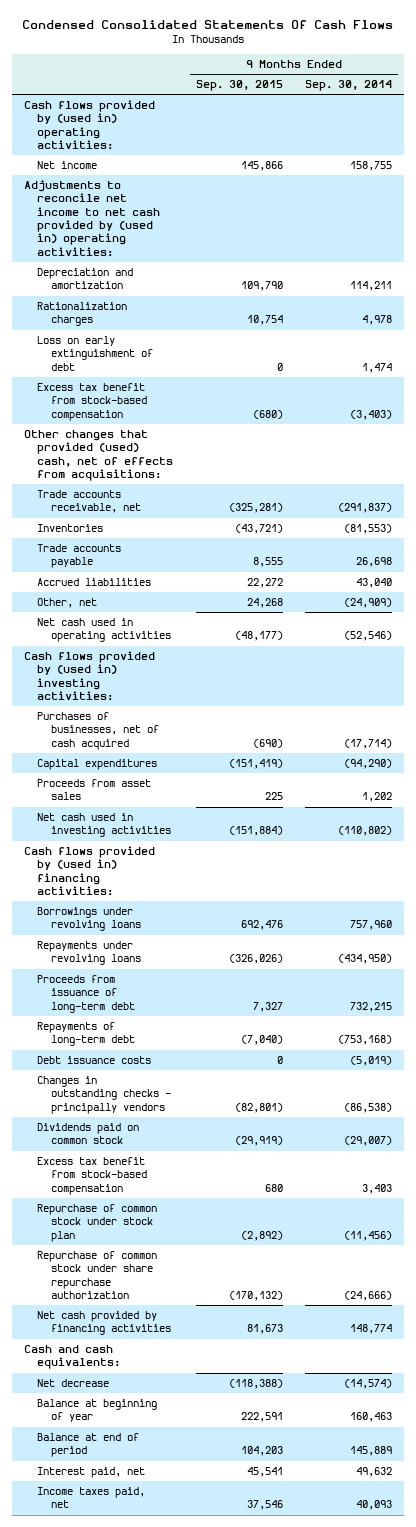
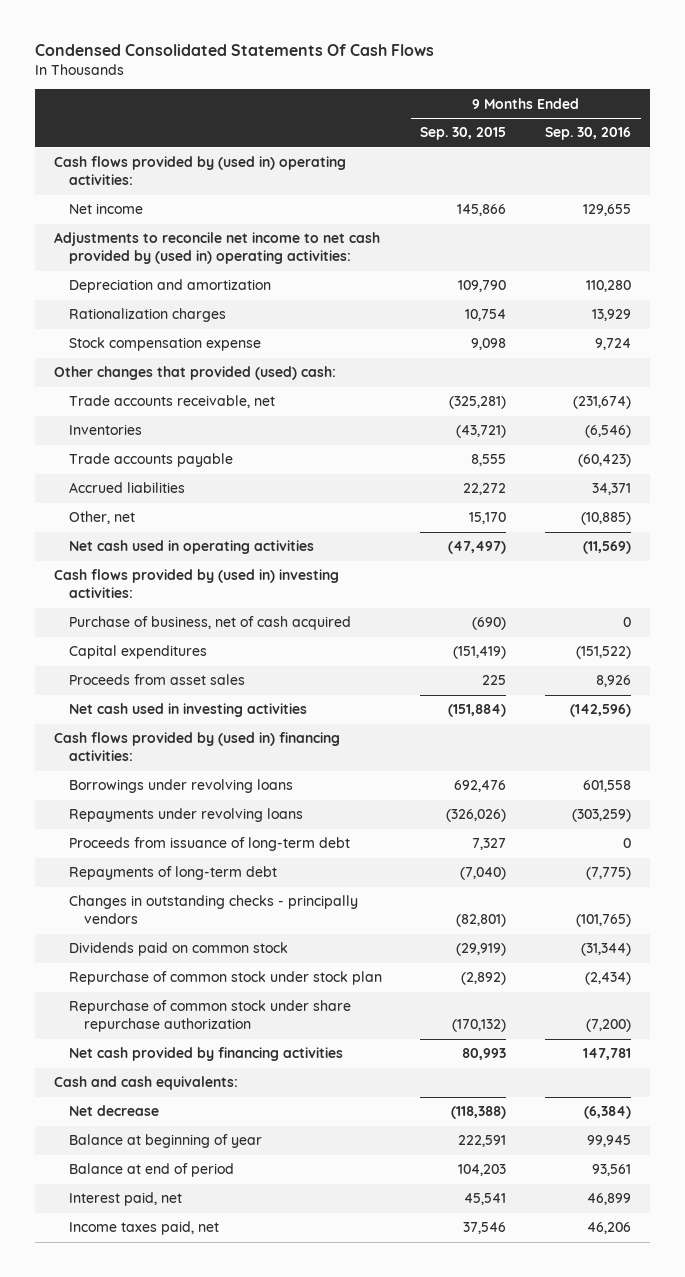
[305,80,393,92] Sep. 30, 2014 -> none
none -> [544,127,631,141] Sep. 30, 2016
[37,336,153,371] Loss on early extinguishment of debt -> none
[37,383,147,421] Excess tax benefit from stock-based compensation -> none
none -> [68,337,261,352] Stock compensation expense
[23,430,174,482] Other changes that provided (used) cash, net of effects from acquisitions: -> [54,366,337,381] Other changes that provided (used) cash:
[246,598,283,609] 24,268 -> [469,512,507,525] 15,170
[234,631,283,642] (48,177) -> [448,541,507,555] (47,497)
[37,712,159,750] Purchases of businesses, net of cash acquired -> [68,616,351,631] Purchase of business, net of cash acquired
[37,1056,152,1065] Debt issuance costs -> none
[37,1157,147,1195] Excess tax benefit from stock-based compensation -> none
[246,1324,283,1335] 81,673 -> [462,1048,507,1061] 80,993

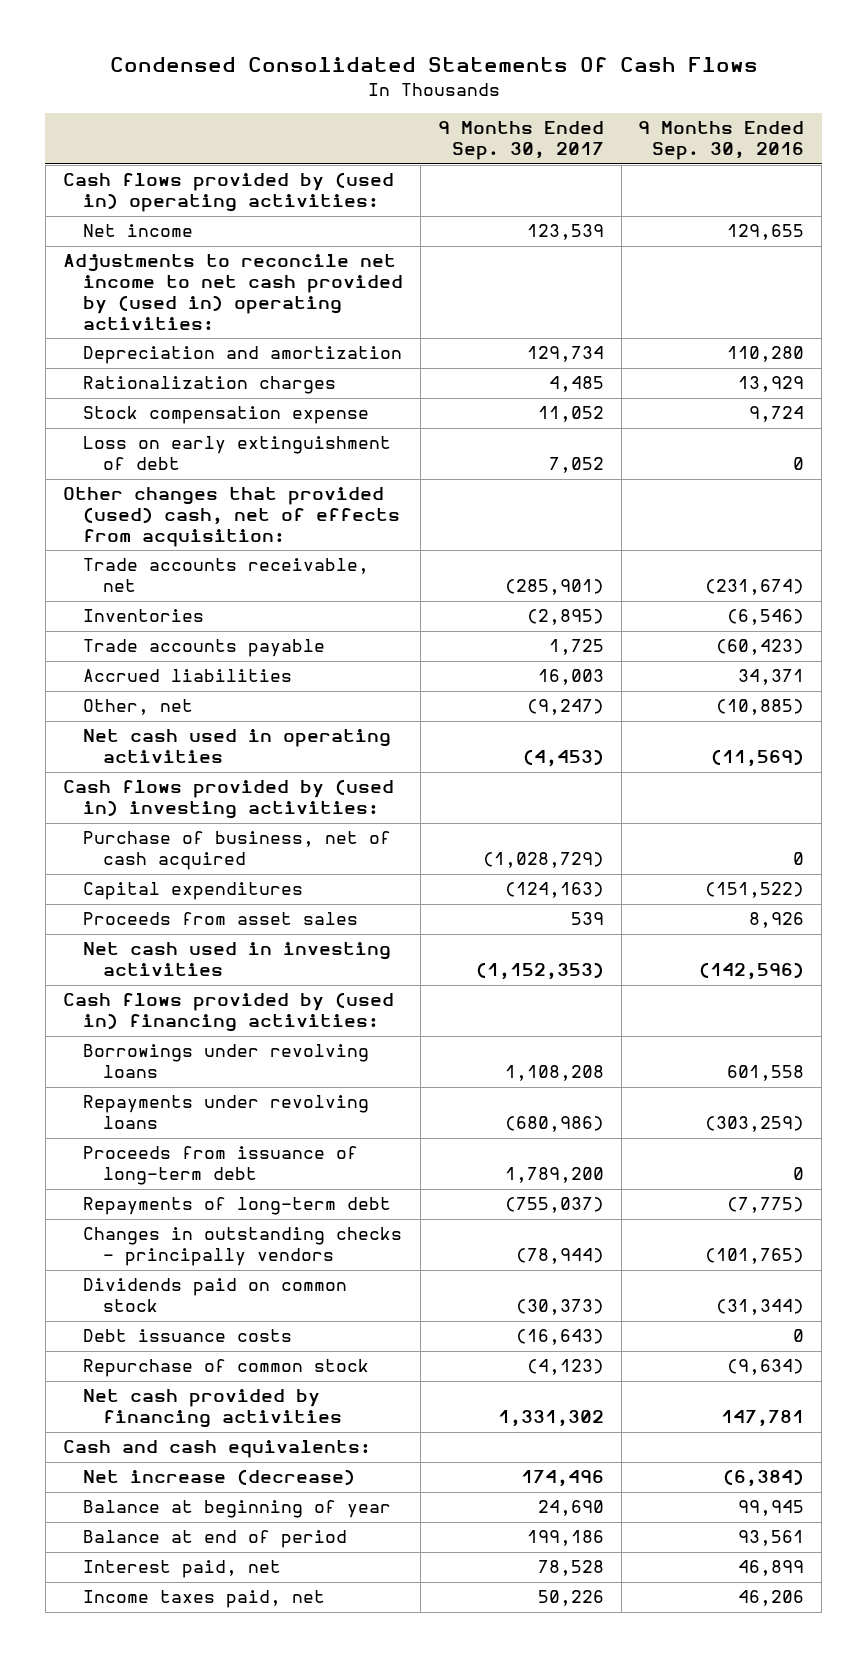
[420,127,507,141] Sep. 30, 2015 -> none
none -> [437,121,604,161] 9 Months Ended Sep. 30, 2017
none -> [82,436,391,471] Loss on early extinguishment of debt
[54,366,337,381] Other changes that provided (used) cash: -> [62,487,400,548] Other changes that provided (used) cash, net of effects from acquisition:
[68,1000,351,1033] Repurchase of common stock under share repurchase authorization -> none
none -> [82,1329,292,1343] Debt issuance costs
[68,971,382,986] Repurchase of common stock under stock plan -> [82,1359,369,1378] Repurchase of common stock
[584,972,631,986] (2,434) -> [727,1359,805,1376] (9,634)
[68,1105,159,1117] Net decrease -> [82,1469,355,1486] Net increase (decrease)

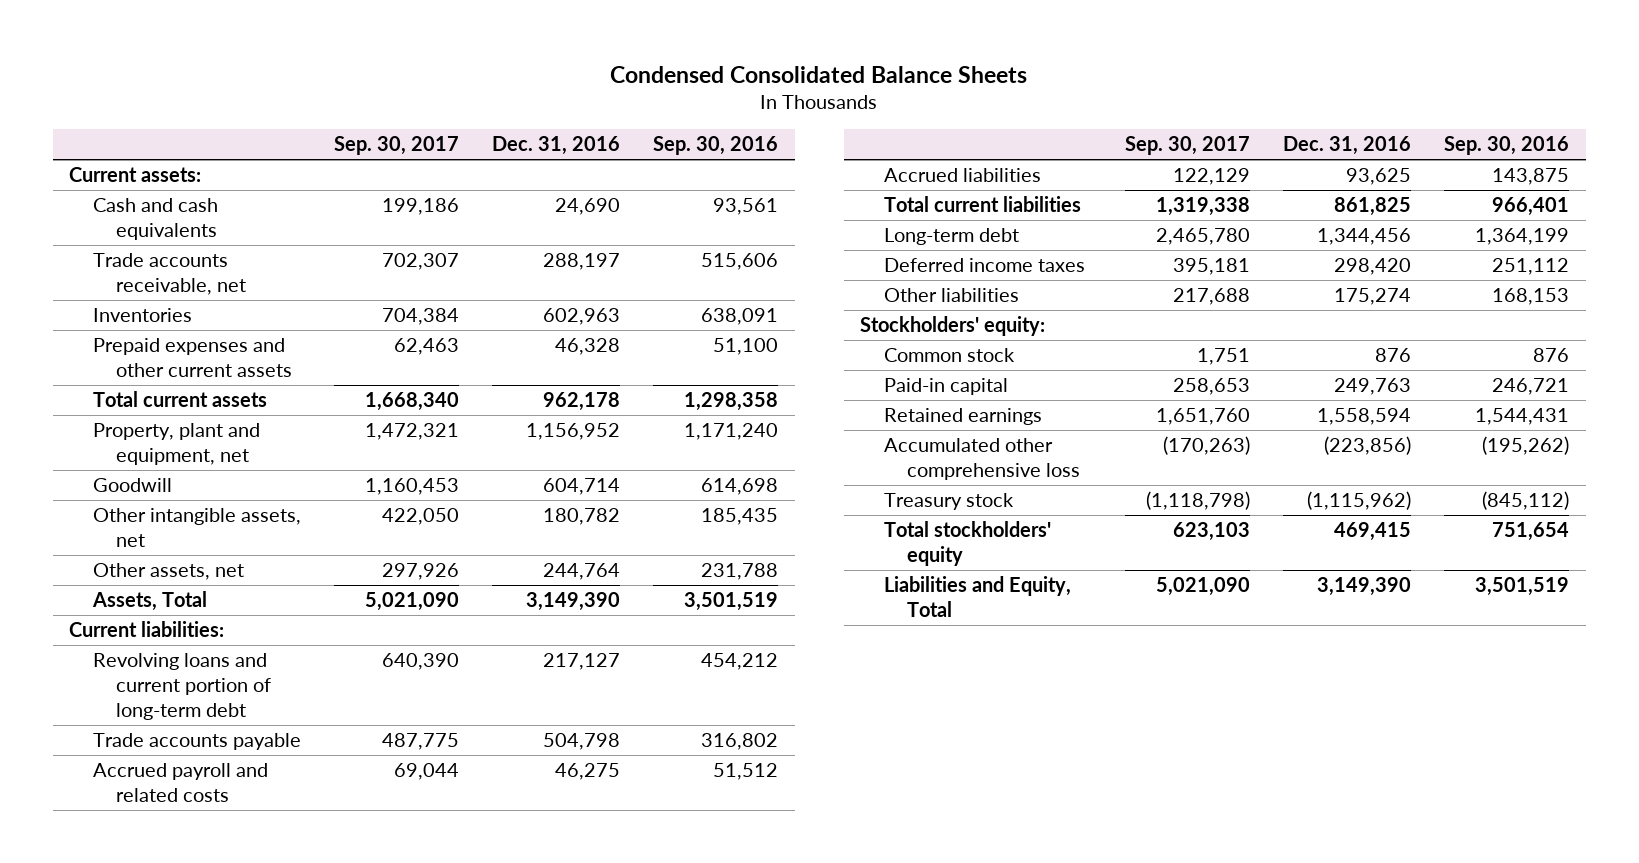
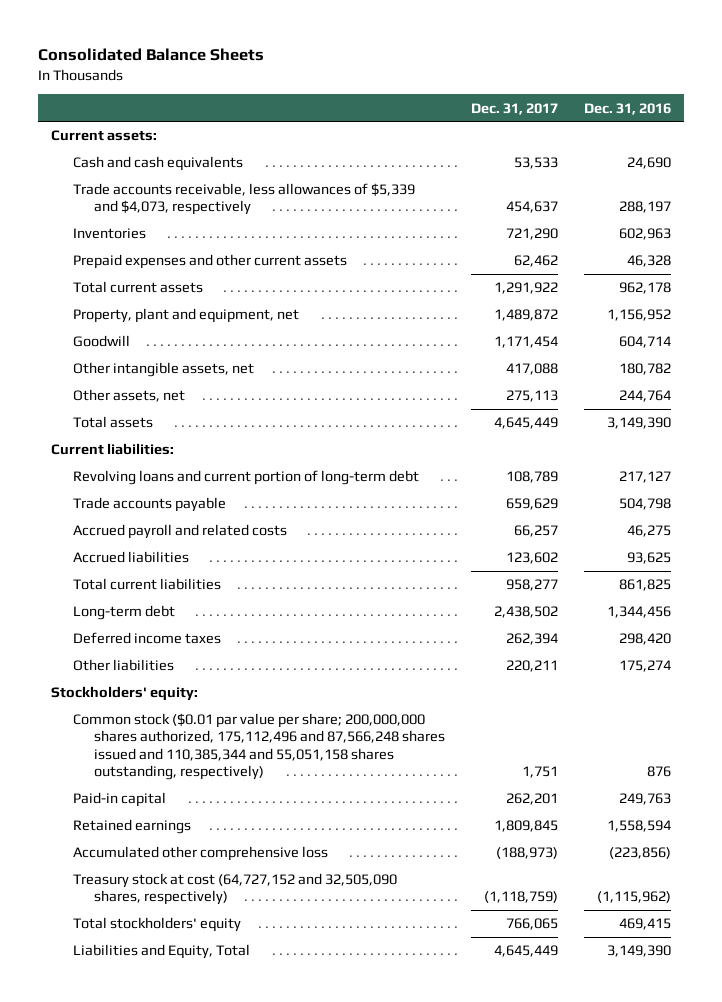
[610,66,1028,84] Condensed Consolidated Balance Sheets -> [37,48,264,62] Consolidated Balance Sheets
[333,136,459,156] Sep. 30, 2017 -> none
[653,136,779,156] Sep. 30, 2016 -> none
none -> [471,102,559,115] Dec. 31, 2017
[92,253,246,296] Trade accounts receivable, net -> [72,183,415,216] Trade accounts receivable, less allowances of $5,339 and $4,073, respectively
[91,591,207,612] Assets, Total -> [72,416,153,429] Total assets
[883,348,1015,363] Common stock -> [72,713,446,781] Common stock ($0.01 par value per share; 200,000,000 shares authorized, 175,112,496 and 87,566,248 shares issued and 110,385,344 and 55,051,158 shares outstanding, respectively)
[883,493,1014,511] Treasury stock -> [72,873,397,906] Treasury stock at cost (64,727,152 and 32,505,090 shares, respectively)

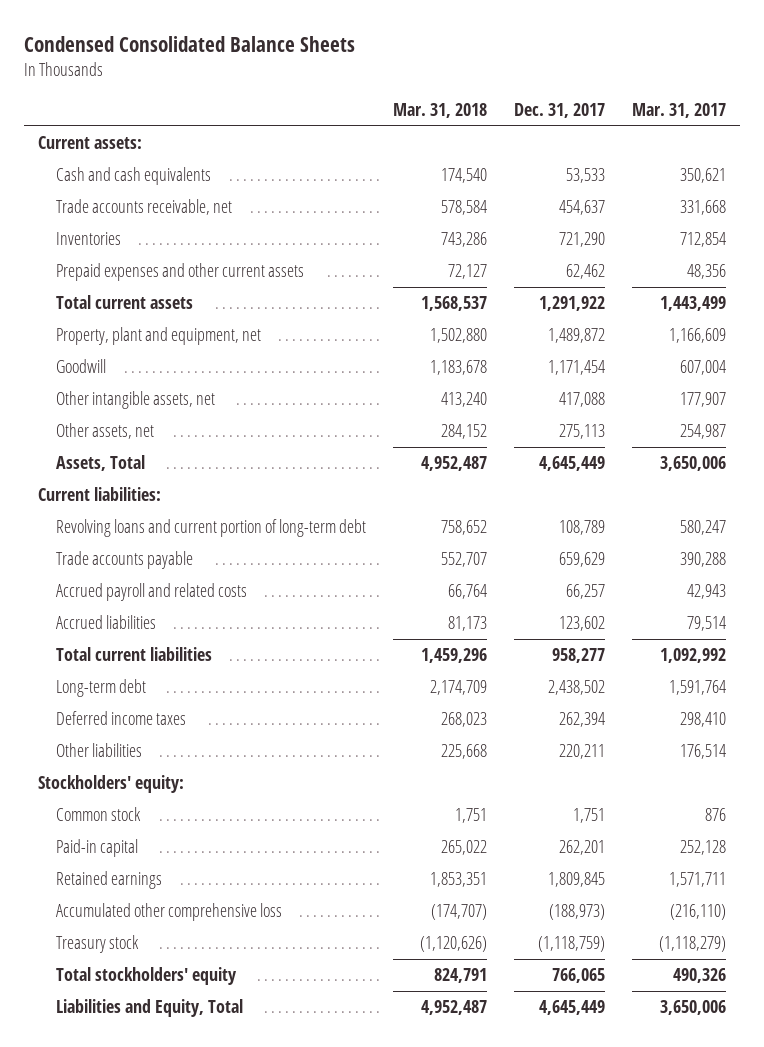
[37,48,264,62] Consolidated Balance Sheets -> [24,35,356,52] Condensed Consolidated Balance Sheets
[584,102,672,115] Dec. 31, 2016 -> none
none -> [393,103,488,119] Mar. 31, 2018
none -> [632,103,727,119] Mar. 31, 2017
[72,183,415,216] Trade accounts receivable, less allowances of $5,339 and $4,073, respectively -> [56,199,233,216] Trade accounts receivable, net
[72,416,153,429] Total assets -> [56,455,146,472] Assets, Total
[72,713,446,781] Common stock ($0.01 par value per share; 200,000,000 shares authorized, 175,112,496 and 87,566,248 shares issued and 110,385,344 and 55,051,158 shares outstanding, respectively) -> [56,807,142,822] Common stock
[72,873,397,906] Treasury stock at cost (64,727,152 and 32,505,090 shares, respectively) -> [56,935,140,954] Treasury stock

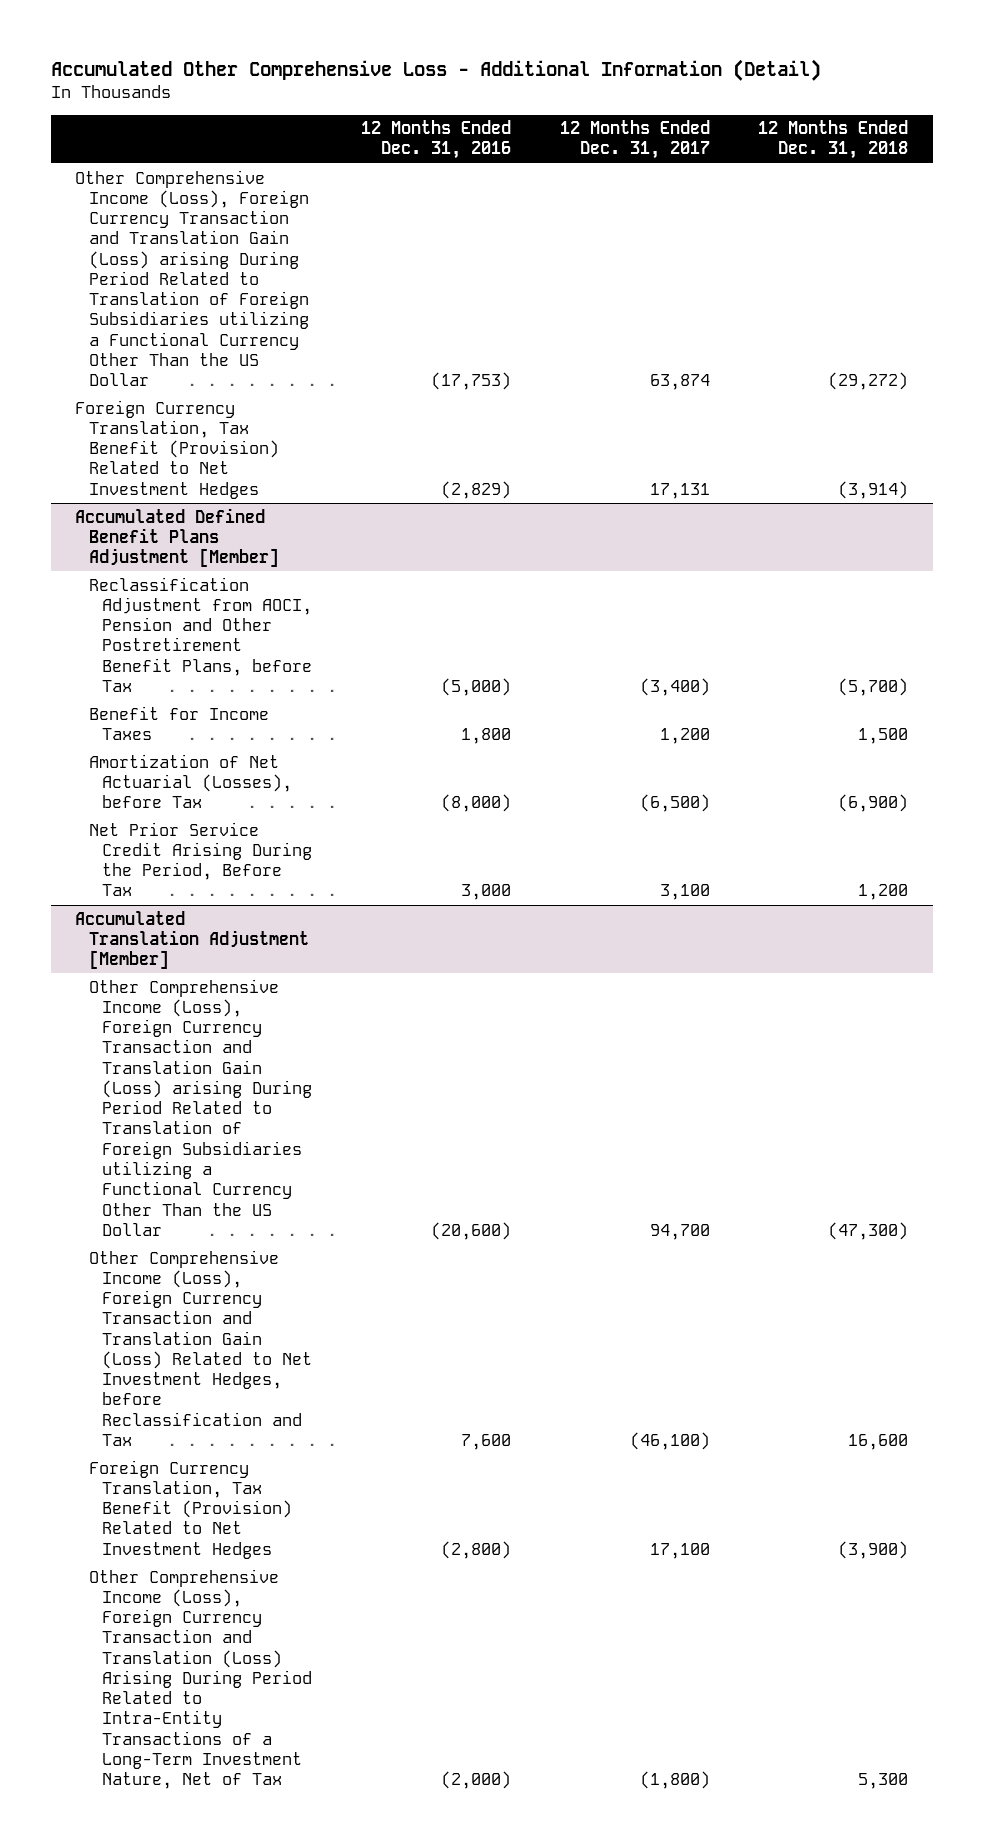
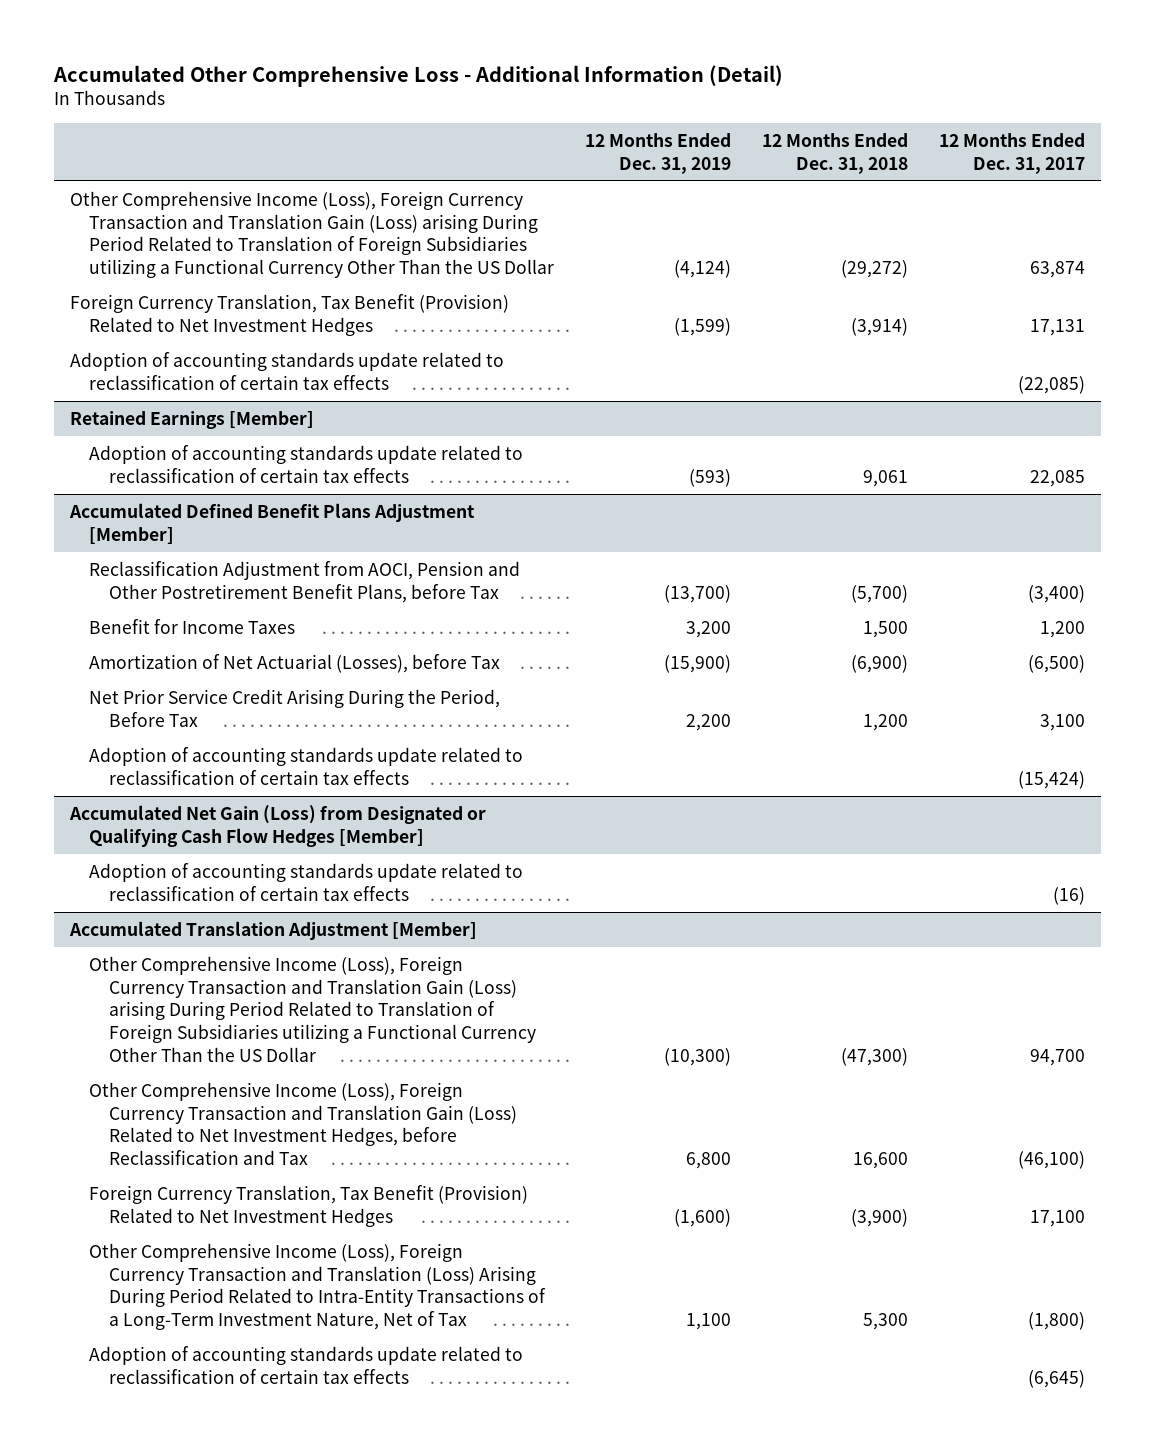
[361,120,512,160] 12 Months Ended Dec. 31, 2016 -> none
none -> [585,132,732,174] 12 Months Ended Dec. 31, 2019
none -> [69,352,504,390] Adoption of accounting standards update related to reclassification of certain tax effects
none -> [69,411,314,430] Retained Earnings [Member]
none -> [89,445,524,483] Adoption of accounting standards update related to reclassification of certain tax effects
none -> [89,747,524,785] Adoption of accounting standards update related to reclassification of certain tax effects
none -> [68,805,486,847] Accumulated Net Gain (Loss) from Designated or Qualifying Cash Flow Hedges [Member]
none -> [89,863,524,901] Adoption of accounting standards update related to reclassification of certain tax effects
none -> [89,1346,524,1384] Adoption of accounting standards update related to reclassification of certain tax effects

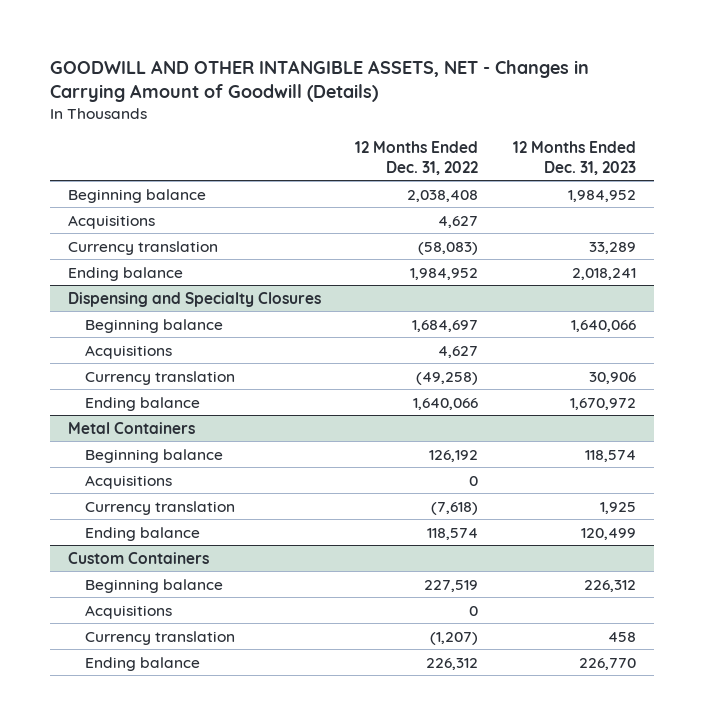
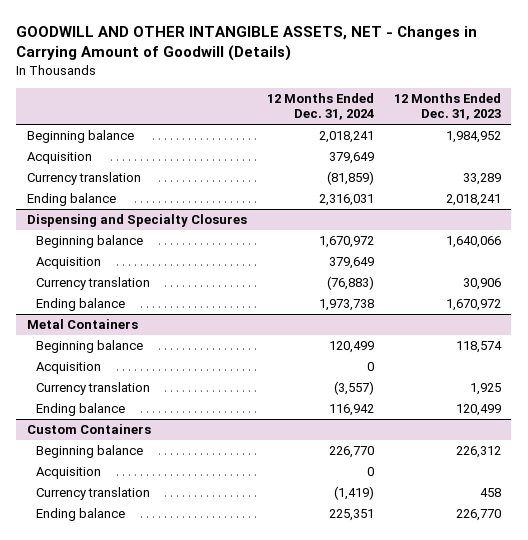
[355,140,479,175] 12 Months Ended Dec. 31, 2022 -> none
none -> [266,92,374,121] 12 Months Ended Dec. 31, 2024
[67,214,155,229] Acquisitions -> [26,152,92,165] Acquisition
[85,344,173,359] Acquisitions -> [36,257,102,270] Acquisition
[85,474,173,489] Acquisitions -> [36,362,102,375] Acquisition
[85,604,173,619] Acquisitions -> [36,467,102,480] Acquisition

